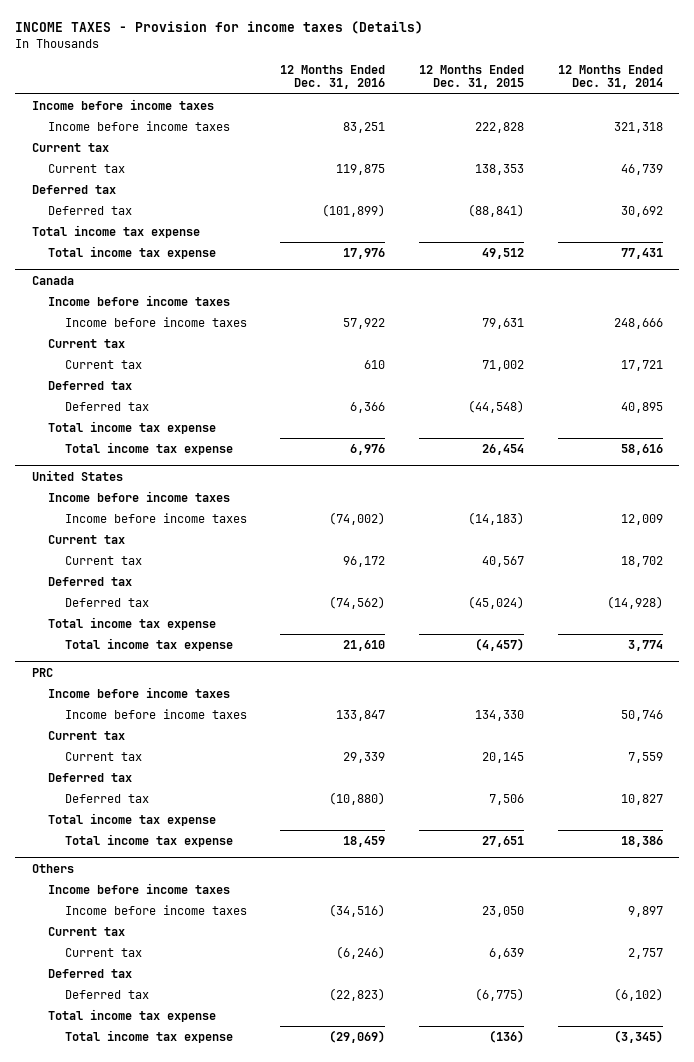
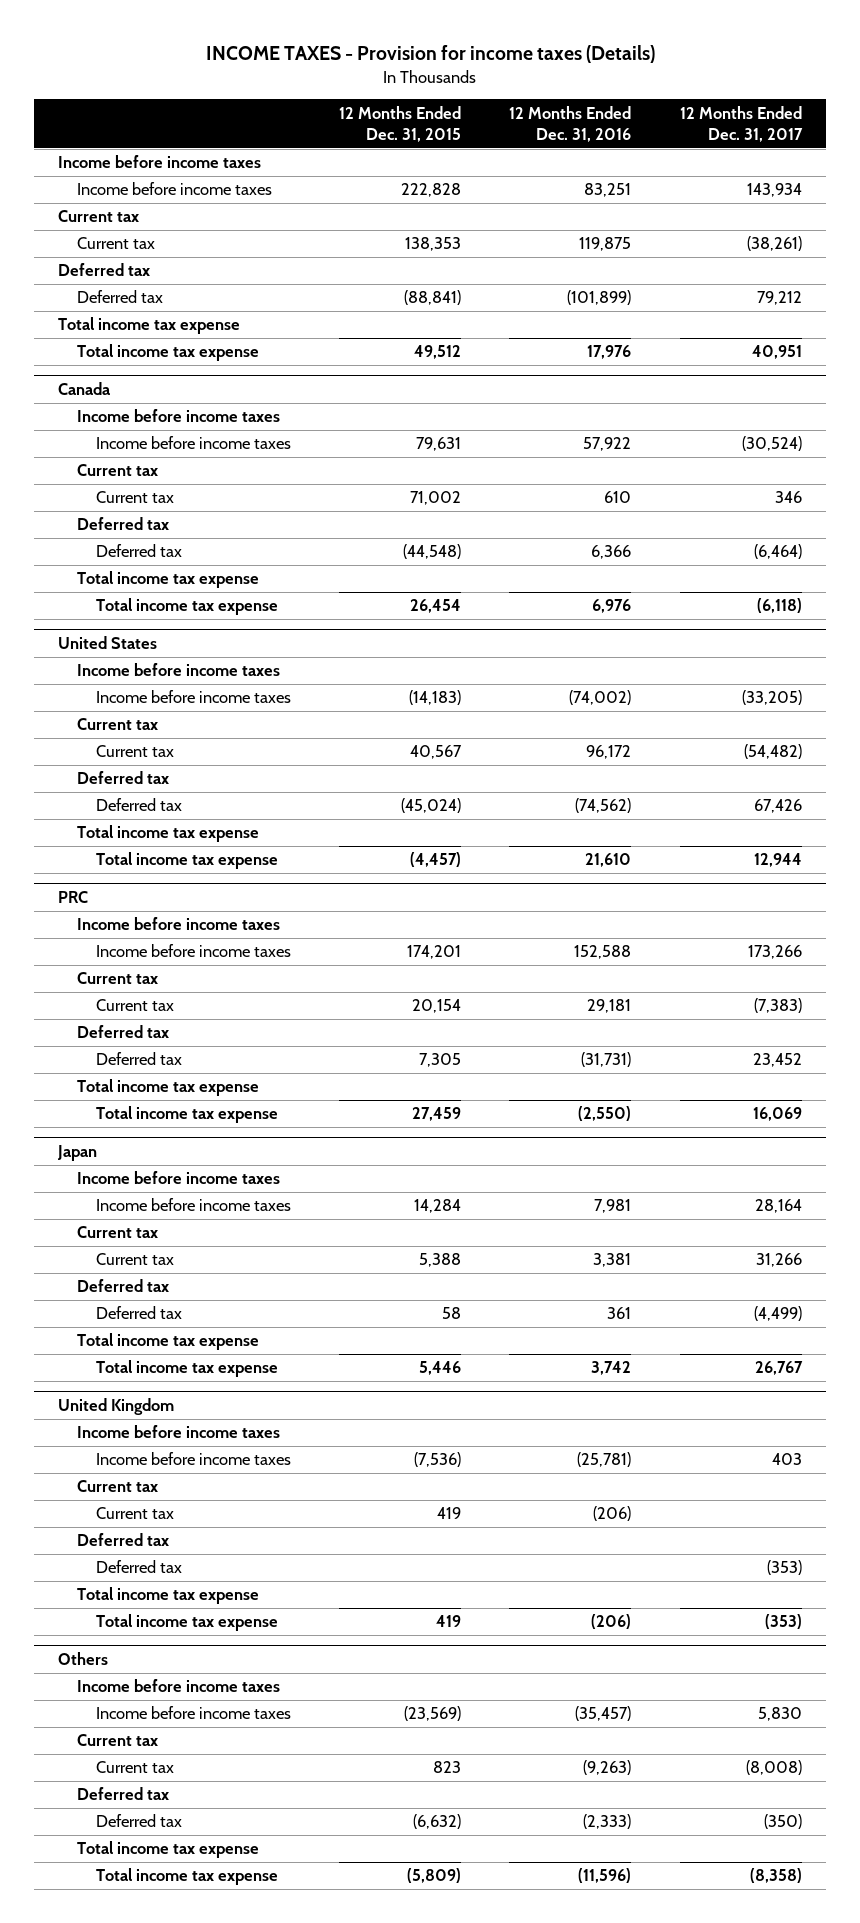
[557,64,663,90] 12 Months Ended Dec. 31, 2014 -> none
none -> [679,105,803,143] 12 Months Ended Dec. 31, 2017
[336,709,386,721] 133,847 -> [574,945,632,960] 152,588
[474,709,524,721] 134,330 -> [407,945,462,960] 174,201
[343,751,386,763] 29,339 -> [587,999,632,1014] 29,181
[481,751,524,763] 20,145 -> [412,999,462,1014] 20,154
[329,791,386,805] (10,880) -> [581,1052,632,1068] (31,731)
[488,793,524,805] 7,506 -> [419,1053,462,1068] 7,305
[343,835,386,847] 18,459 -> [578,1106,632,1122] (2,550)
[481,835,524,847] 27,651 -> [412,1107,462,1122] 27,459
none -> [57,1145,98,1162] Japan
none -> [76,1171,280,1185] Income before income taxes
none -> [95,1198,291,1212] Income before income taxes
none -> [76,1226,158,1239] Current tax
none -> [95,1253,174,1266] Current tax
none -> [76,1279,169,1293] Deferred tax
none -> [95,1306,182,1320] Deferred tax
none -> [76,1333,259,1351] Total income tax expense
none -> [95,1360,278,1378] Total income tax expense
none -> [58,1398,175,1416] United Kingdom
none -> [76,1425,280,1439] Income before income taxes
none -> [95,1452,291,1466] Income before income taxes
none -> [76,1480,158,1493] Current tax
none -> [95,1507,174,1520] Current tax
none -> [76,1533,169,1547] Deferred tax
none -> [95,1560,182,1574] Deferred tax
none -> [76,1587,259,1605] Total income tax expense
none -> [95,1614,278,1632] Total income tax expense
[329,903,386,917] (34,516) -> [575,1706,632,1722] (35,457)
[481,905,524,917] 23,050 -> [404,1706,462,1722] (23,569)
[336,945,386,959] (6,246) -> [583,1760,632,1776] (9,263)
[488,947,524,959] 6,639 -> [433,1761,462,1774] 823
[329,987,386,1001] (22,823) -> [583,1814,632,1830] (2,333)
[474,987,524,1001] (6,775) -> [413,1814,462,1830] (6,632)
[329,1029,386,1043] (29,069) -> [578,1868,632,1884] (11,596)
[488,1029,524,1043] (136) -> [407,1868,462,1884] (5,809)

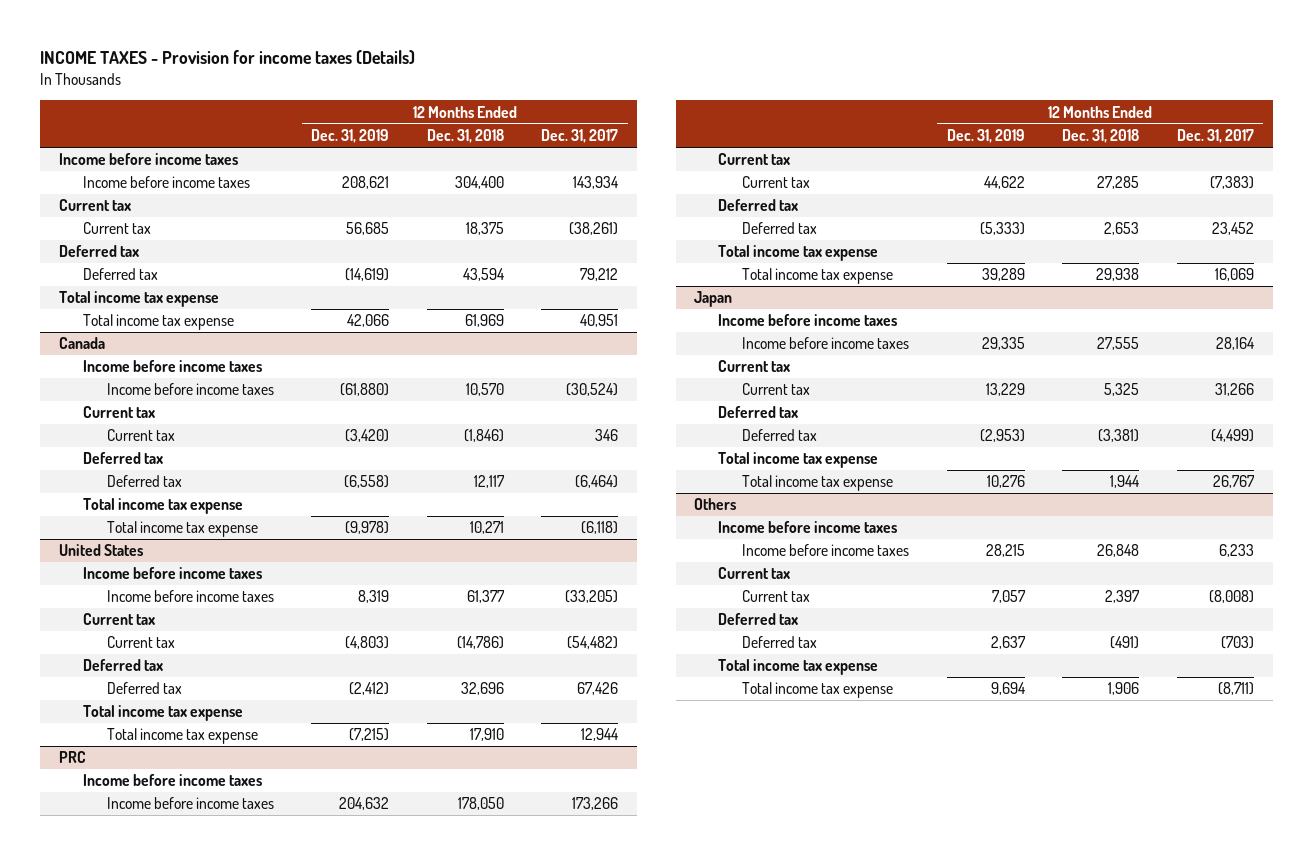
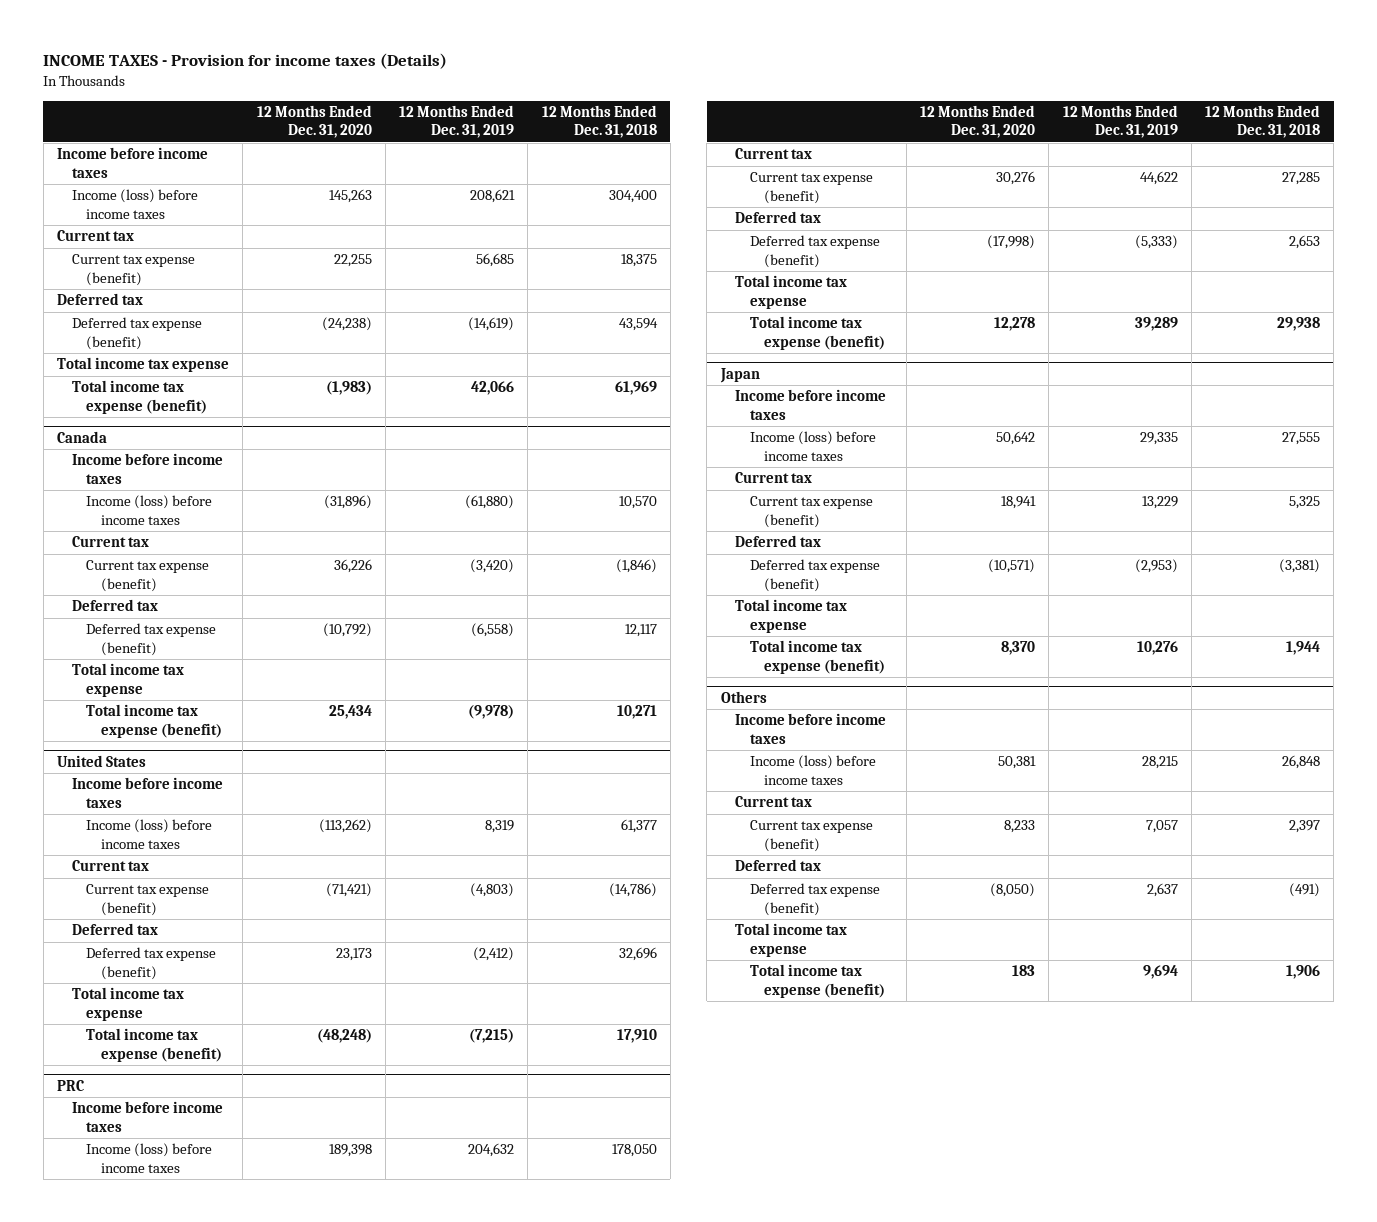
[541,129,619,144] Dec. 31, 2017 -> none
none -> [256,104,372,139] 12 Months Ended Dec. 31, 2020
[82,176,250,189] Income before income taxes -> [71,189,198,219] Income (loss) before income taxes
[82,222,151,235] Current tax -> [71,254,195,286] Current tax expense (benefit)
[82,268,158,281] Deferred tax -> [71,317,202,350] Deferred tax expense (benefit)
[82,314,234,331] Total income tax expense -> [71,380,208,414] Total income tax expense (benefit)
[106,383,274,396] Income before income taxes -> [86,495,213,525] Income (loss) before income taxes
[106,429,175,442] Current tax -> [86,560,210,592] Current tax expense (benefit)
[106,475,182,488] Deferred tax -> [86,623,217,656] Deferred tax expense (benefit)
[106,521,258,538] Total income tax expense -> [86,704,222,738] Total income tax expense (benefit)
[106,590,274,603] Income before income taxes -> [86,819,213,849] Income (loss) before income taxes
[106,636,175,649] Current tax -> [86,884,210,916] Current tax expense (benefit)
[106,682,182,695] Deferred tax -> [86,947,217,980] Deferred tax expense (benefit)
[106,728,258,745] Total income tax expense -> [86,1028,222,1062] Total income tax expense (benefit)
[106,797,274,810] Income before income taxes -> [86,1143,213,1173] Income (loss) before income taxes
[742,176,811,189] Current tax -> [749,172,873,204] Current tax expense (benefit)
[742,222,818,235] Deferred tax -> [749,235,880,268] Deferred tax expense (benefit)
[742,268,894,285] Total income tax expense -> [749,316,886,350] Total income tax expense (benefit)
[742,337,910,350] Income before income taxes -> [749,431,876,461] Income (loss) before income taxes
[742,383,811,396] Current tax -> [749,496,873,528] Current tax expense (benefit)
[742,429,818,442] Deferred tax -> [749,559,880,592] Deferred tax expense (benefit)
[742,475,894,492] Total income tax expense -> [749,640,886,674] Total income tax expense (benefit)
[742,544,910,557] Income before income taxes -> [749,755,876,785] Income (loss) before income taxes
[742,590,811,603] Current tax -> [749,820,873,852] Current tax expense (benefit)
[742,636,818,649] Deferred tax -> [749,883,880,916] Deferred tax expense (benefit)
[742,682,894,699] Total income tax expense -> [749,964,886,998] Total income tax expense (benefit)

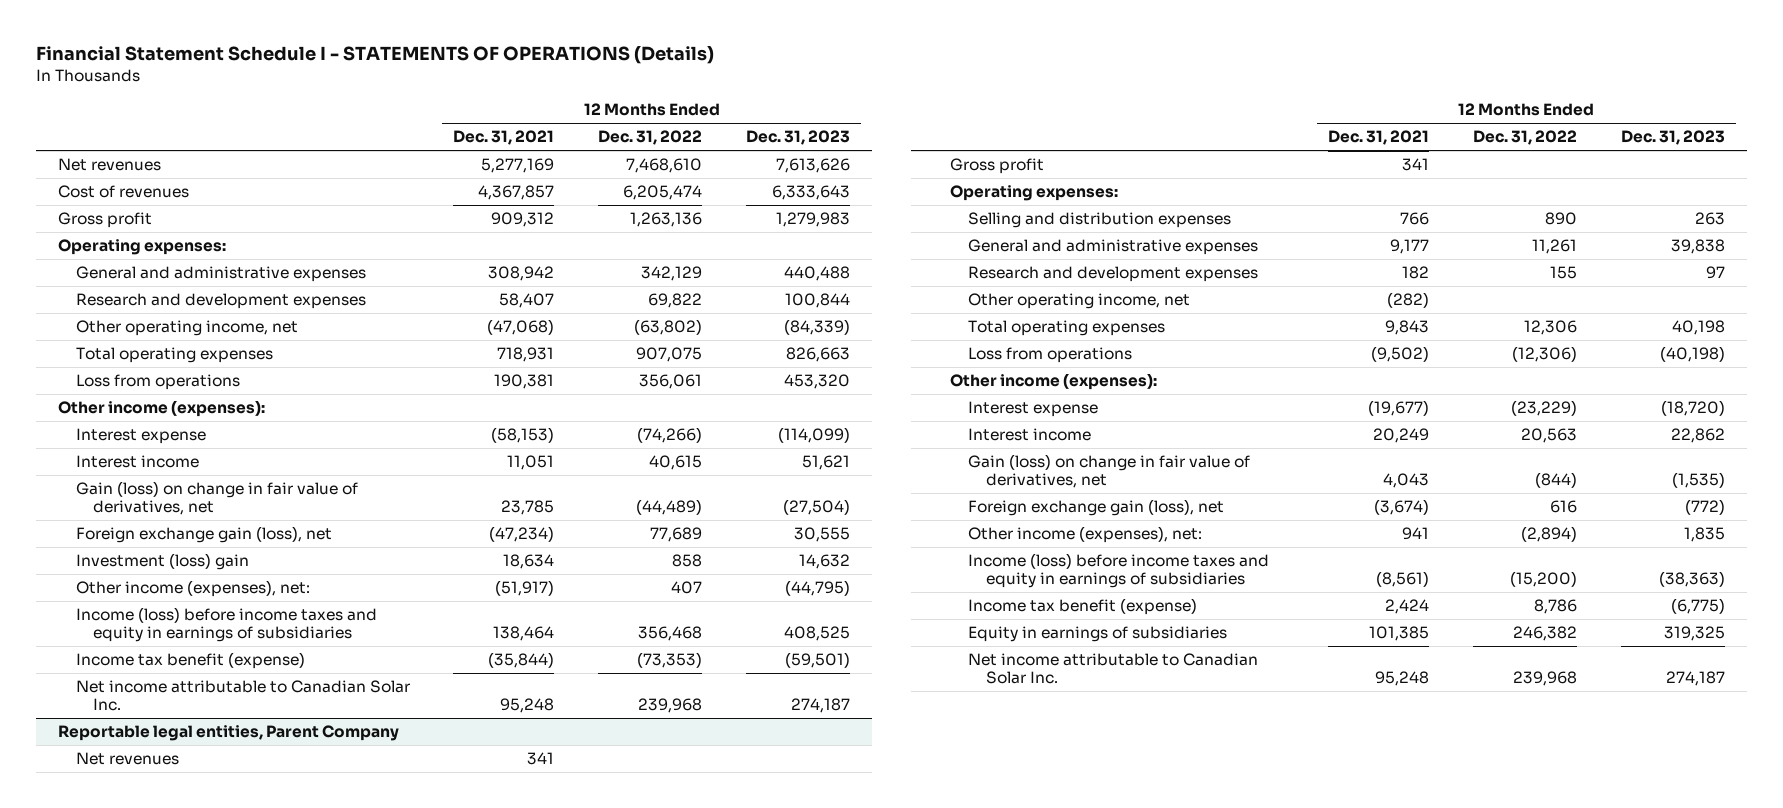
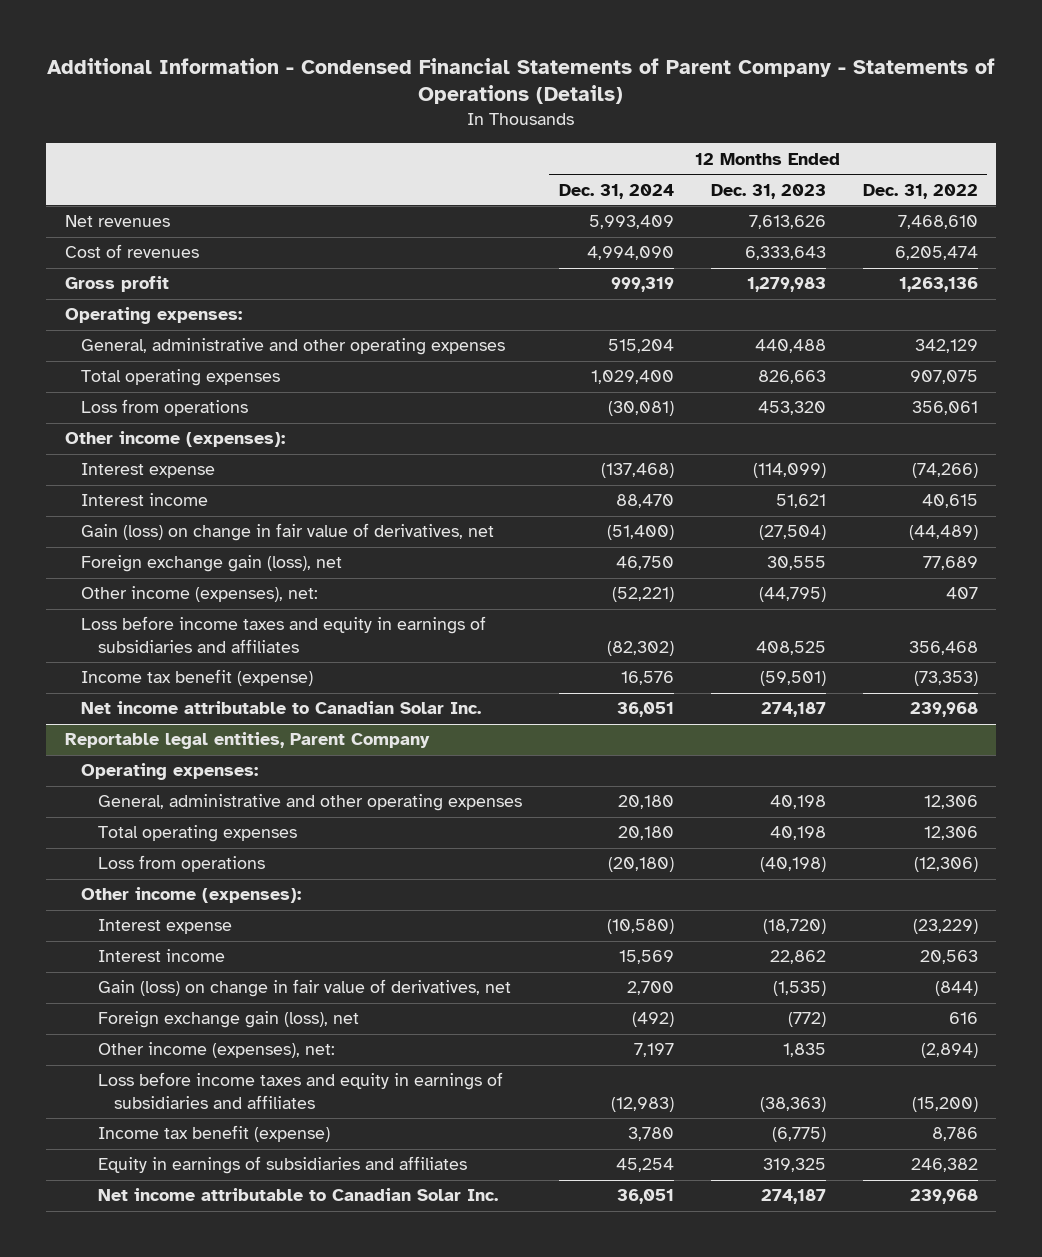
[35,46,714,65] Financial Statement Schedule I - STATEMENTS OF OPERATIONS (Details) -> [47,57,996,105] Additional Information - Condensed Financial Statements of Parent Company - Statements of Operations (Details)
[453,130,555,146] Dec. 31, 2021 -> none
none -> [558,183,674,199] Dec. 31, 2024
[75,293,366,310] Research and development expenses -> none
[75,320,298,337] Other operating income, net -> none
[75,266,366,283] General and administrative expenses -> [81,338,506,356] General, administrative and other operating expenses
[75,553,249,571] Investment (loss) gain -> none
[75,607,377,643] Income (loss) before income taxes and equity in earnings of subsidiaries -> [81,616,487,653] Loss before income taxes and equity in earnings of subsidiaries and affiliates
[75,752,179,766] Net revenues -> none
[950,158,1045,175] Gross profit -> none
[968,212,1232,229] Selling and distribution expenses -> none
[968,266,1259,283] Research and development expenses -> none
[968,293,1191,310] Other operating income, net -> none
[968,239,1259,256] General and administrative expenses -> [97,794,522,812] General, administrative and other operating expenses
[1531,239,1577,255] 11,261 -> [923,795,978,810] 12,306
[1670,239,1725,255] 39,838 -> [769,795,826,810] 40,198
[968,553,1270,589] Income (loss) before income taxes and equity in earnings of subsidiaries -> [97,1072,503,1109] Loss before income taxes and equity in earnings of subsidiaries and affiliates
[968,626,1228,643] Equity in earnings of subsidiaries -> [97,1156,467,1175] Equity in earnings of subsidiaries and affiliates

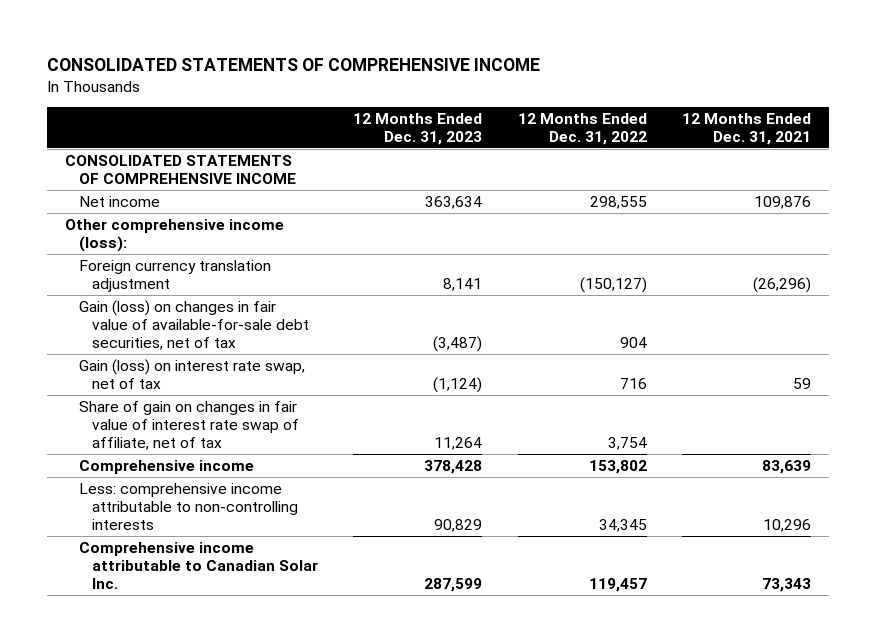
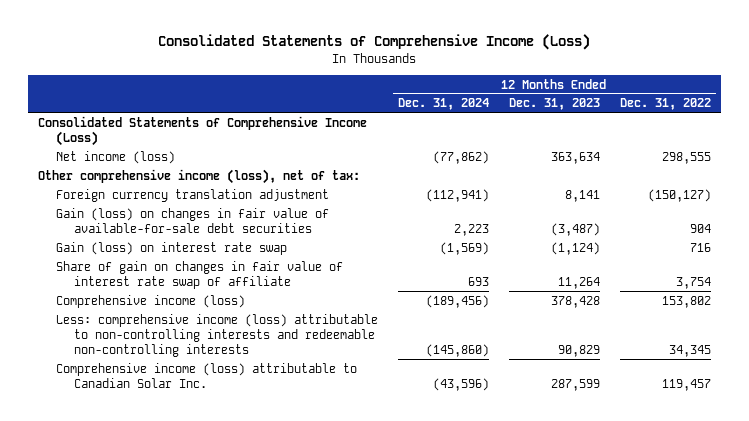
[47,57,541,71] CONSOLIDATED STATEMENTS OF COMPREHENSIVE INCOME -> [158,34,591,51] Consolidated Statements of Comprehensive Income (Loss)
[681,112,811,145] 12 Months Ended Dec. 31, 2021 -> none
none -> [397,98,489,111] Dec. 31, 2024
[64,154,296,184] CONSOLIDATED STATEMENTS OF COMPREHENSIVE INCOME -> [37,115,367,146] Consolidated Statements of Comprehensive Income (Loss)
[78,195,160,207] Net income -> [55,150,175,164] Net income (loss)
[64,218,284,252] Other comprehensive income (loss): -> [37,168,360,184] Other comprehensive income (loss), net of tax:
[78,299,310,350] Gain (loss) on changes in fair value of available-for-sale debt securities, net of tax -> [55,207,329,233] Gain (loss) on changes in fair value of available-for-sale debt securities
[78,358,305,389] Gain (loss) on interest rate swap, net of tax -> [55,241,287,255] Gain (loss) on interest rate swap
[78,400,300,450] Share of gain on changes in fair value of interest rate swap of affiliate, net of tax -> [55,260,343,289] Share of gain on changes in fair value of interest rate swap of affiliate
[78,459,254,474] Comprehensive income -> [55,294,245,308] Comprehensive income (loss)
[78,482,299,530] Less: comprehensive income attributable to non-controlling interests -> [55,313,378,358] Less: comprehensive income (loss) attributable to non-controlling interests and redeemable non-controlling interests
[78,541,319,589] Comprehensive income attributable to Canadian Solar Inc. -> [55,362,357,388] Comprehensive income (loss) attributable to Canadian Solar Inc.

